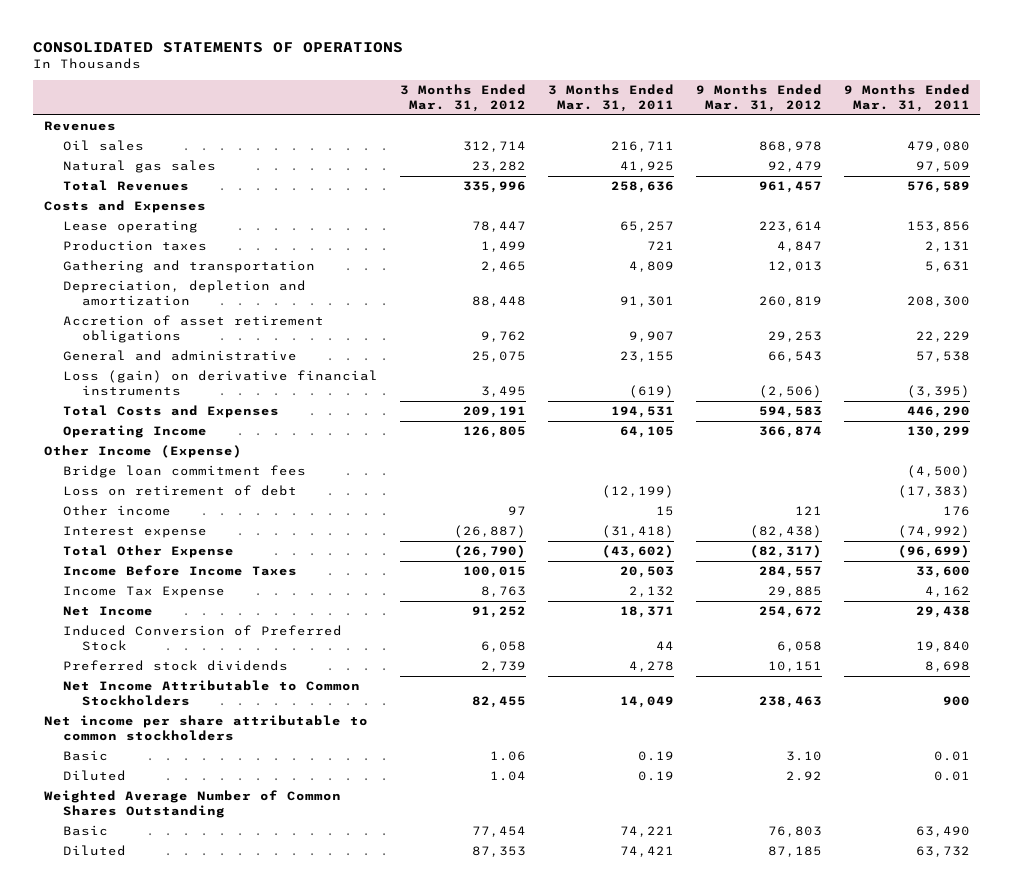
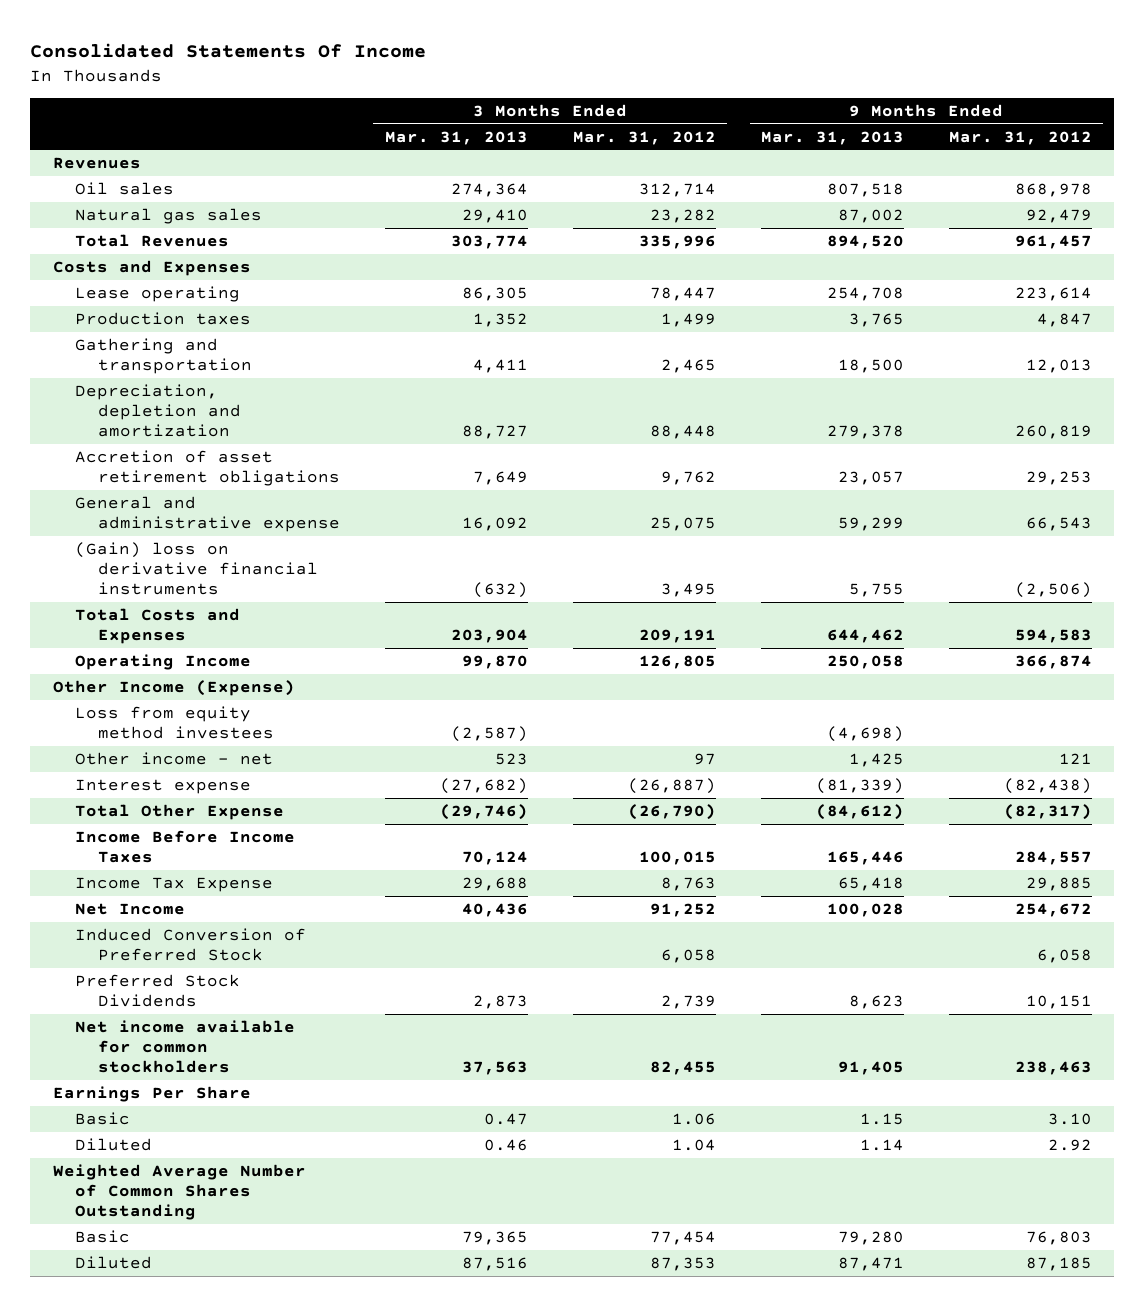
[33,41,404,53] CONSOLIDATED STATEMENTS OF OPERATIONS -> [30,43,427,59] Consolidated Statements Of Income
[547,84,674,112] 3 Months Ended Mar. 31, 2011 -> none
[843,84,970,112] 9 Months Ended Mar. 31, 2011 -> none
none -> [384,130,528,145] Mar. 31, 2013
none -> [760,130,904,145] Mar. 31, 2013
[63,350,298,362] General and administrative -> [75,495,340,533] General and administrative expense
[63,370,379,396] Loss (gain) on derivative financial instruments -> [75,541,318,596] (Gain) loss on derivative financial instruments
[63,465,307,479] Bridge loan commitment fees -> none
[63,485,298,497] Loss on retirement of debt -> none
none -> [75,705,274,740] Loss from equity method investees
[63,505,172,517] Other income -> [75,751,274,765] Other income - net
[63,660,289,672] Preferred stock dividends -> [75,973,241,1008] Preferred Stock Dividends
[63,680,361,706] Net Income Attributable to Common Stockholders -> [75,1019,296,1074] Net income available for common stockholders
[43,715,368,741] Net income per share attributable to common stockholders -> [52,1085,251,1102] Earnings Per Share

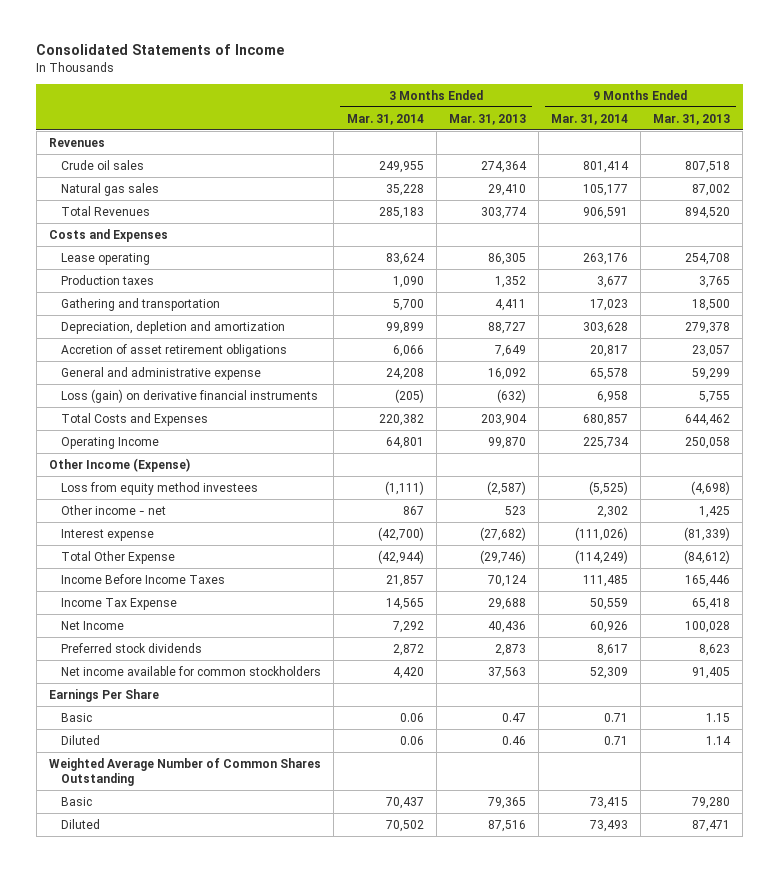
[30,43,427,59] Consolidated Statements Of Income -> [36,44,285,56] Consolidated Statements of Income
[572,130,716,145] Mar. 31, 2012 -> none
[948,130,1092,145] Mar. 31, 2012 -> none
none -> [346,113,424,125] Mar. 31, 2014
none -> [550,113,628,125] Mar. 31, 2014
[75,181,175,195] Oil sales -> [61,159,145,170] Crude oil sales
[75,541,318,596] (Gain) loss on derivative financial instruments -> [61,388,319,403] Loss (gain) on derivative financial instruments
[75,927,307,962] Induced Conversion of Preferred Stock -> none
[75,973,241,1008] Preferred Stock Dividends -> [61,642,203,653] Preferred stock dividends

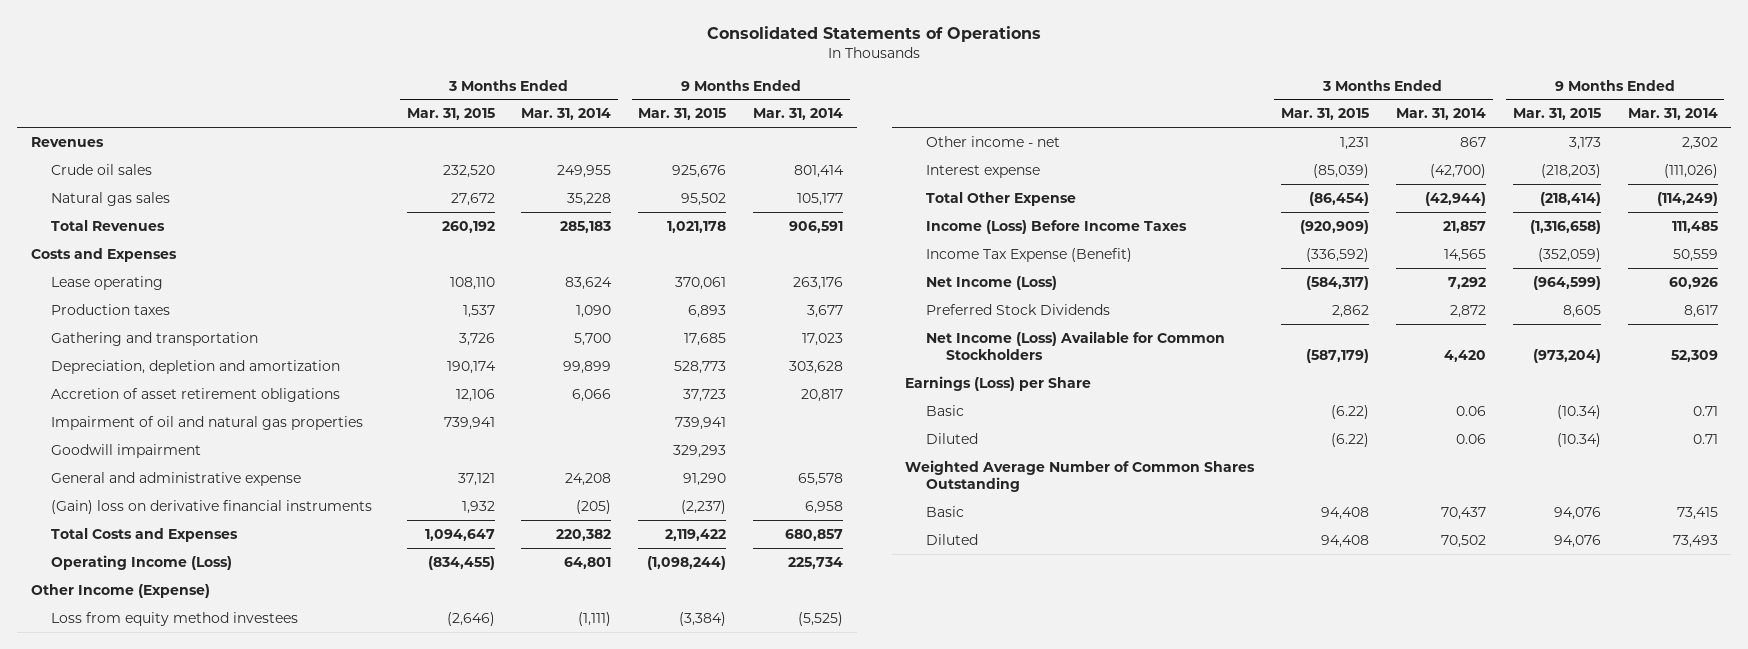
[36,44,285,56] Consolidated Statements of Income -> [707,26,1042,43] Consolidated Statements of Operations
[448,113,526,125] Mar. 31, 2013 -> none
[653,113,731,125] Mar. 31, 2013 -> none
none -> [406,108,495,121] Mar. 31, 2015
none -> [638,108,727,121] Mar. 31, 2015
none -> [51,415,364,430] Impairment of oil and natural gas properties
none -> [51,443,202,458] Goodwill impairment
[61,388,319,403] Loss (gain) on derivative financial instruments -> [51,499,373,514] (Gain) loss on derivative financial instruments
[61,436,160,449] Operating Income -> [51,554,233,570] Operating Income (Loss)
[61,573,226,584] Income Before Income Taxes -> [925,219,1187,234] Income (Loss) Before Income Taxes
[61,597,178,610] Income Tax Expense -> [925,247,1132,262] Income Tax Expense (Benefit)
[61,620,125,630] Net Income -> [925,275,1057,290] Net Income (Loss)
[61,642,203,653] Preferred stock dividends -> [925,303,1110,315] Preferred Stock Dividends
[61,665,322,676] Net income available for common stockholders -> [925,330,1225,361] Net Income (Loss) Available for Common Stockholders
[48,688,159,702] Earnings Per Share -> [905,375,1092,391] Earnings (Loss) per Share

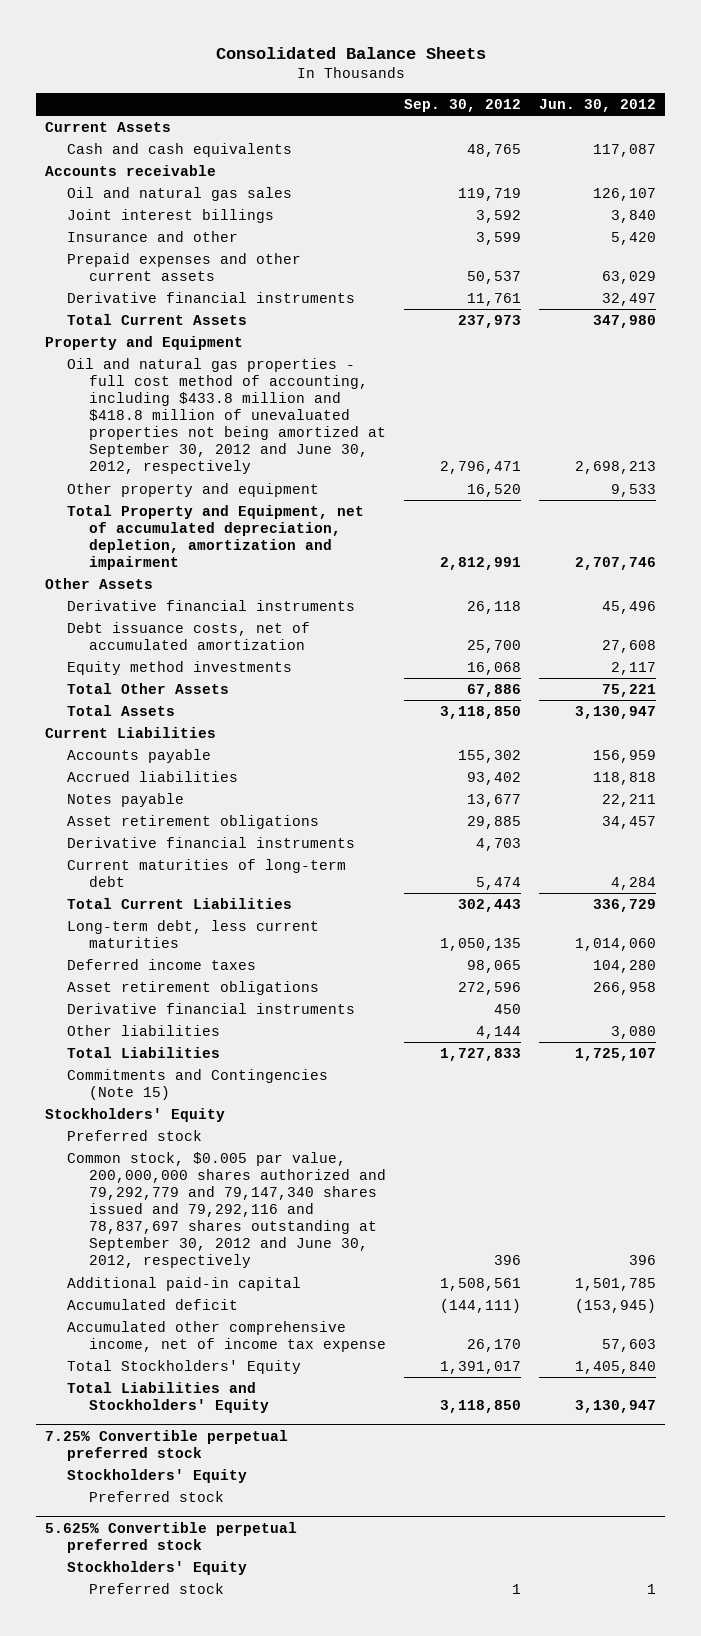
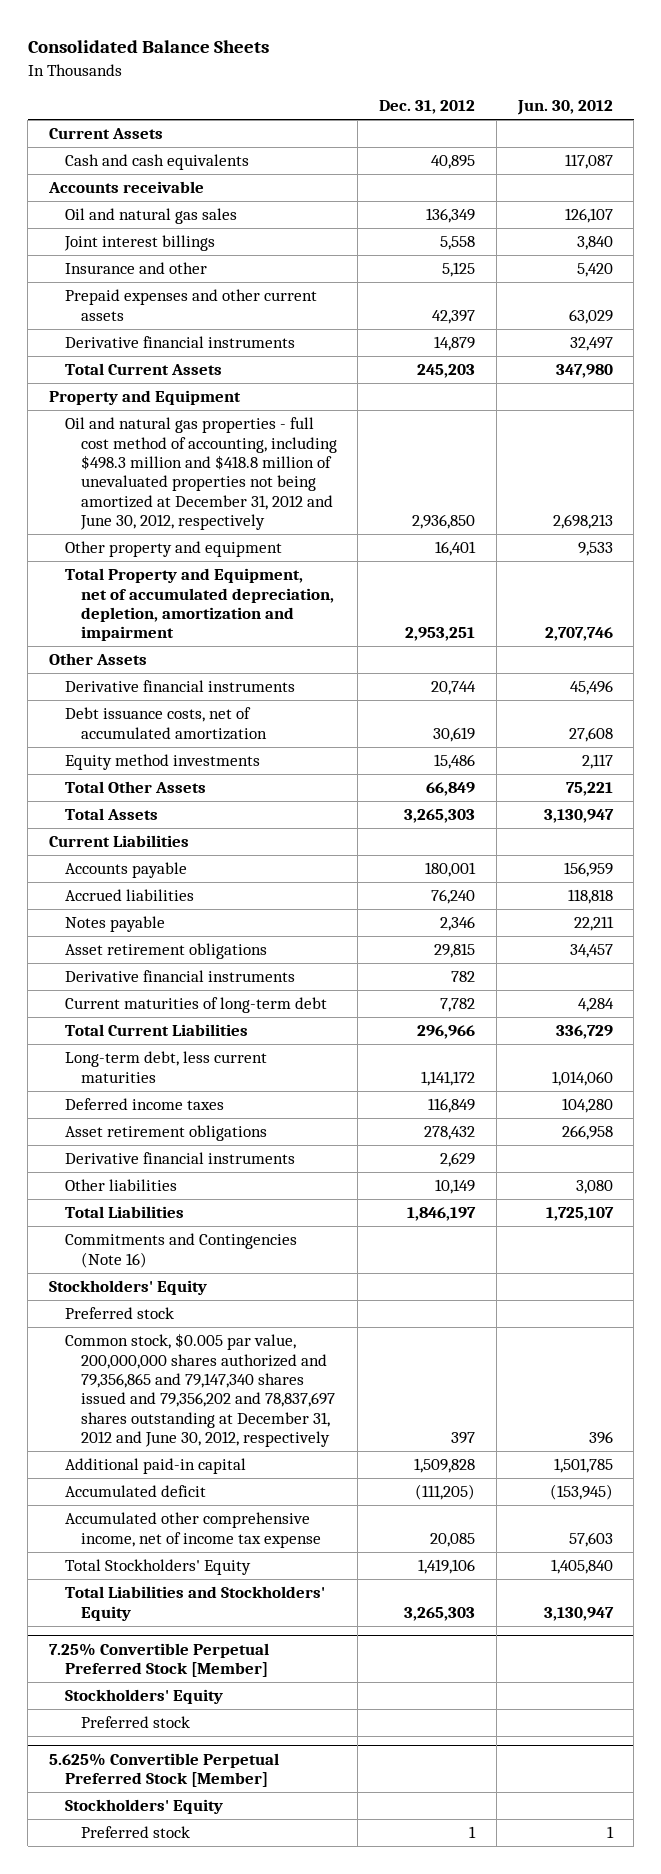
[404,99,522,113] Sep. 30, 2012 -> none
none -> [379,100,476,115] Dec. 31, 2012
[67,358,387,475] Oil and natural gas properties - full cost method of accounting, including $433.8 million and $418.8 million of unevaluated properties not being amortized at September 30, 2012 and June 30, 2012, respectively -> [64,417,337,531] Oil and natural gas properties - full cost method of accounting, including $498.3 million and $418.8 million of unevaluated properties not being amortized at December 31, 2012 and June 30, 2012, respectively
[67,1069,329,1101] Commitments and Contingencies (Note 15) -> [64,1233,297,1268] Commitments and Contingencies (Note 16)
[67,1152,387,1269] Common stock, $0.005 par value, 200,000,000 shares authorized and 79,292,779 and 79,147,340 shares issued and 79,292,116 and 78,837,697 shares outstanding at September 30, 2012 and June 30, 2012, respectively -> [64,1333,335,1448] Common stock, $0.005 par value, 200,000,000 shares authorized and 79,356,865 and 79,147,340 shares issued and 79,356,202 and 78,837,697 shares outstanding at December 31, 2012 and June 30, 2012, respectively
[45,1429,289,1461] 7.25% Convertible perpetual preferred stock -> [48,1642,269,1678] 7.25% Convertible Perpetual Preferred Stock [Member]
[45,1521,298,1553] 5.625% Convertible perpetual preferred stock -> [48,1752,279,1788] 5.625% Convertible Perpetual Preferred Stock [Member]

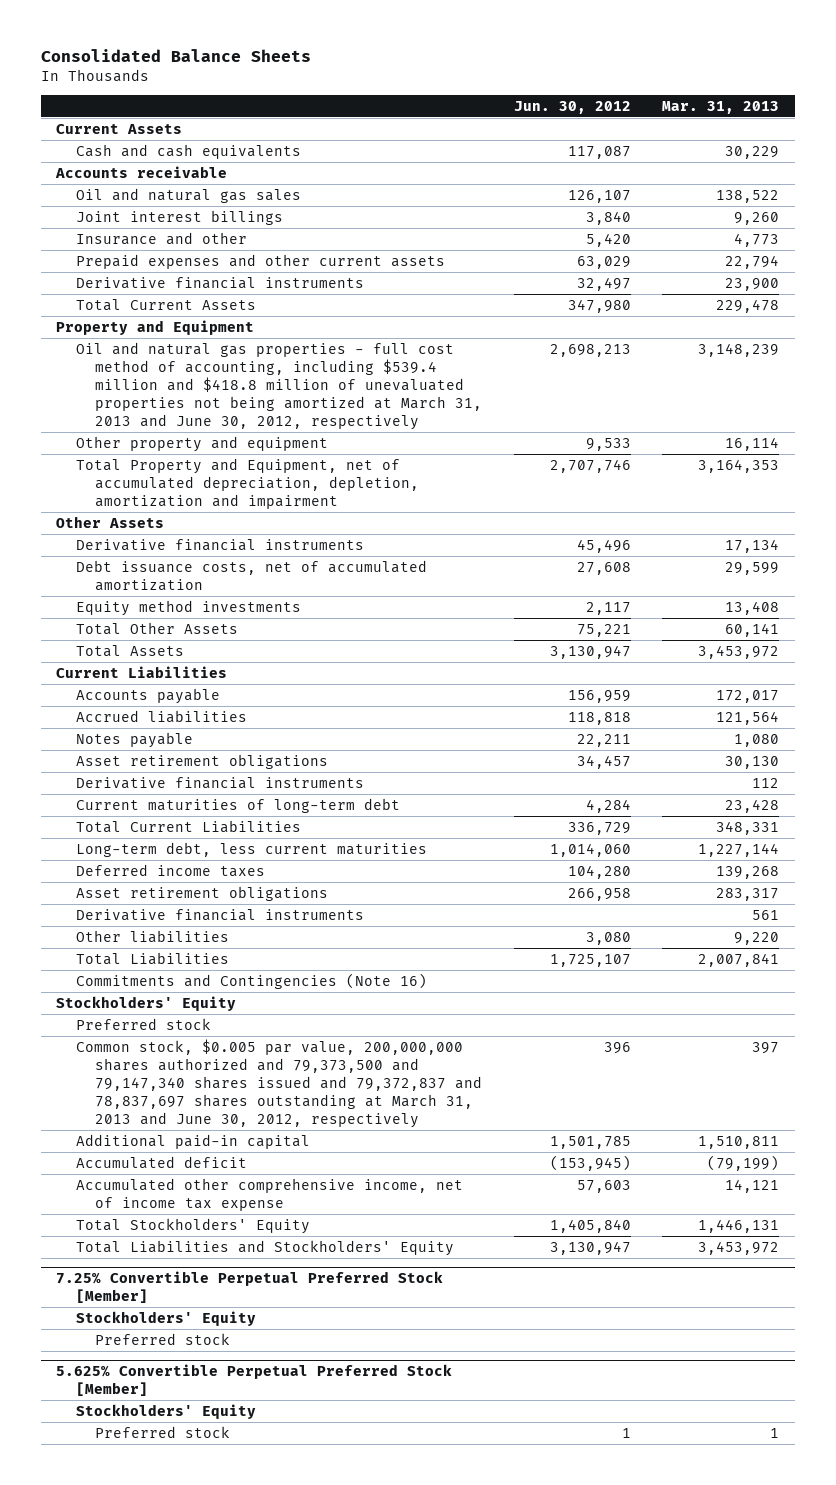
[379,100,476,115] Dec. 31, 2012 -> none
none -> [662,100,780,114] Mar. 31, 2013
[64,417,337,531] Oil and natural gas properties - full cost method of accounting, including $498.3 million and $418.8 million of unevaluated properties not being amortized at December 31, 2012 and June 30, 2012, respectively -> [75,341,483,431] Oil and natural gas properties - full cost method of accounting, including $539.4 million and $418.8 million of unevaluated properties not being amortized at March 31, 2013 and June 30, 2012, respectively
[64,1333,335,1448] Common stock, $0.005 par value, 200,000,000 shares authorized and 79,356,865 and 79,147,340 shares issued and 79,356,202 and 78,837,697 shares outstanding at December 31, 2012 and June 30, 2012, respectively -> [75,1038,483,1129] Common stock, $0.005 par value, 200,000,000 shares authorized and 79,373,500 and 79,147,340 shares issued and 79,372,837 and 78,837,697 shares outstanding at March 31, 2013 and June 30, 2012, respectively

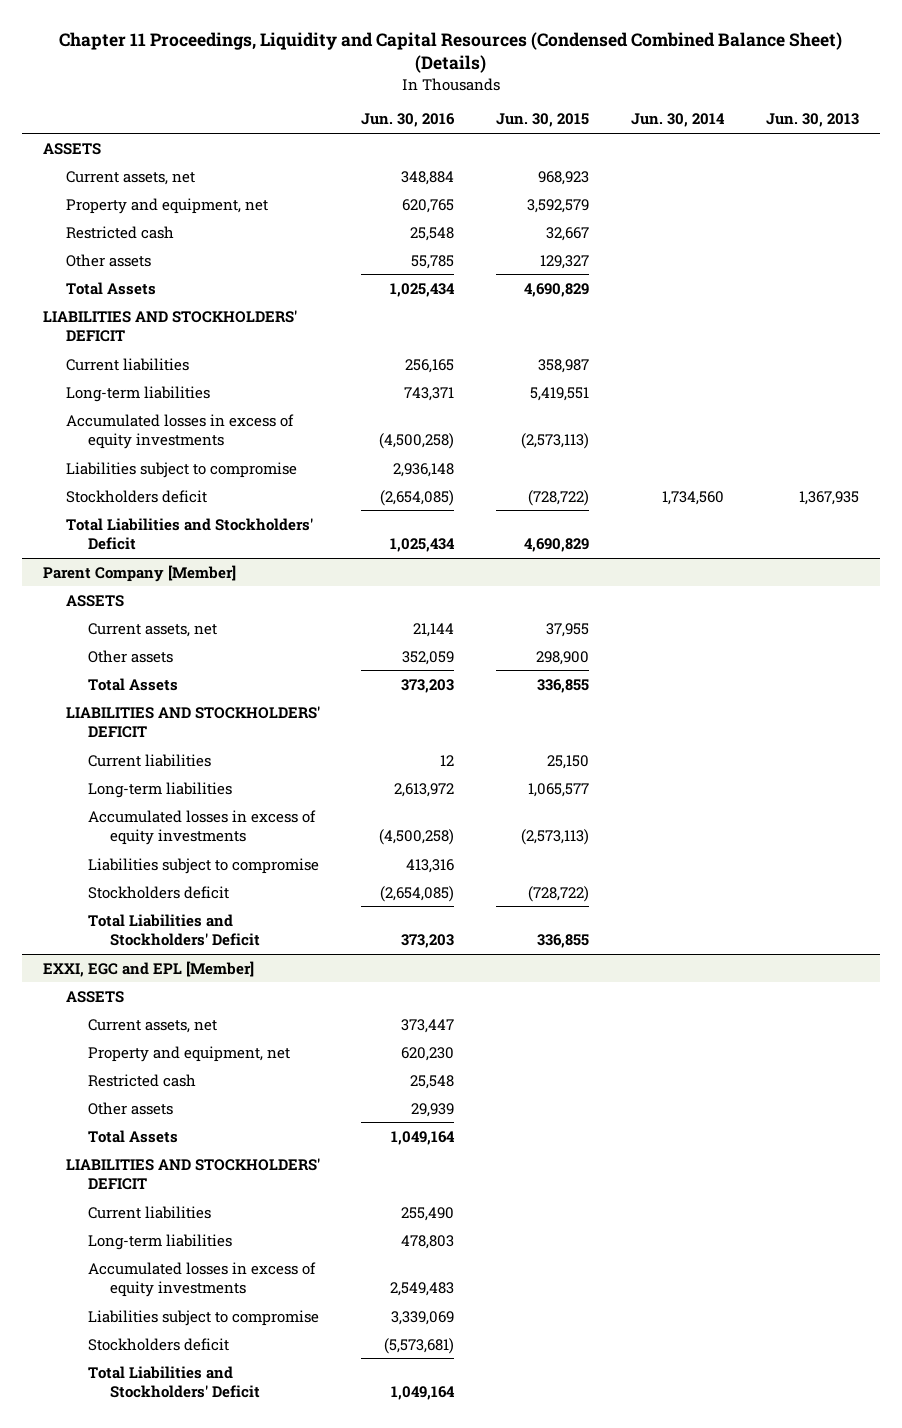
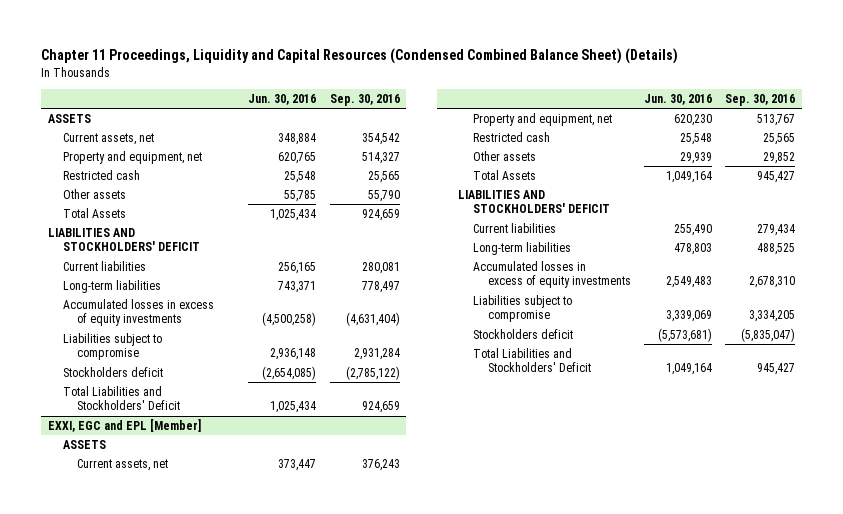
[496,113,590,128] Jun. 30, 2015 -> none
[631,113,726,128] Jun. 30, 2014 -> none
[765,113,859,128] Jun. 30, 2013 -> none
none -> [329,93,400,106] Sep. 30, 2016
[43,564,237,582] Parent Company [Member] -> none
[65,594,124,607] ASSETS -> none
[87,622,217,637] Current assets, net -> none
[87,649,173,663] Other assets -> none
[87,677,178,691] Total Assets -> none
[65,705,320,739] LIABILITIES AND STOCKHOLDERS' DEFICIT -> none
[87,753,211,767] Current liabilities -> none
[87,781,232,798] Long-term liabilities -> none
[87,809,316,846] Accumulated losses in excess of equity investments -> none
[87,857,319,874] Liabilities subject to compromise -> none
[87,885,229,899] Stockholders deficit -> none
[87,913,261,947] Total Liabilities and Stockholders' Deficit -> none

